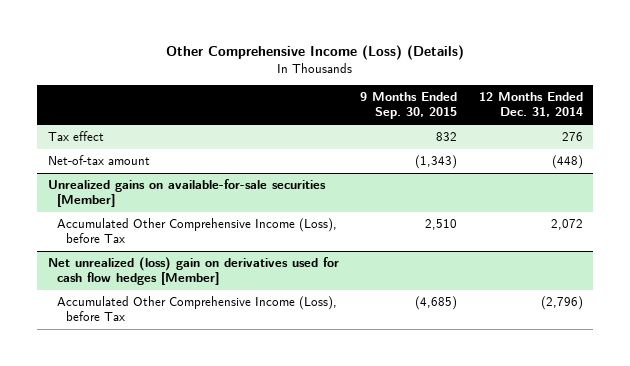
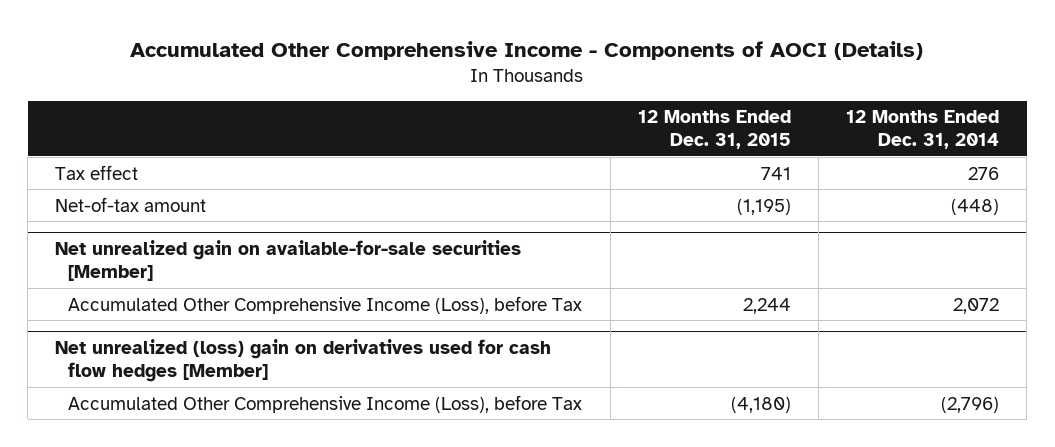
[166,44,465,60] Other Comprehensive Income (Loss) (Details) -> [130,40,924,60] Accumulated Other Comprehensive Income - Components of AOCI (Details)
[360,92,458,120] 9 Months Ended Sep. 30, 2015 -> none
none -> [637,110,791,149] 12 Months Ended Dec. 31, 2015
[47,179,326,208] Unrealized gains on available-for-sale securities [Member] -> [55,239,522,281] Net unrealized gain on available-for-sale securities [Member]

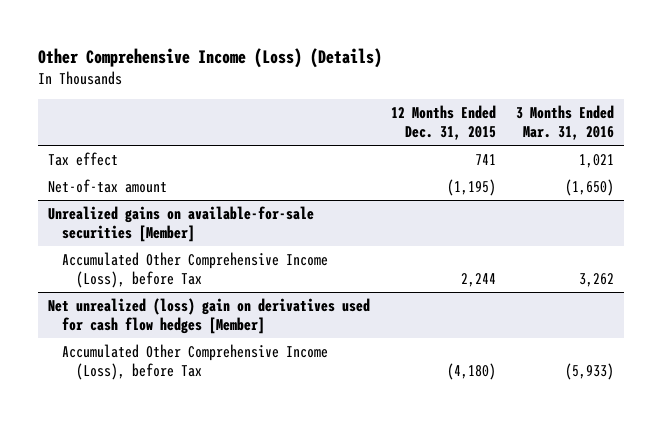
[130,40,924,60] Accumulated Other Comprehensive Income - Components of AOCI (Details) -> [38,47,383,68] Other Comprehensive Income (Loss) (Details)
[846,110,1000,149] 12 Months Ended Dec. 31, 2014 -> none
none -> [515,105,614,140] 3 Months Ended Mar. 31, 2016
[55,239,522,281] Net unrealized gain on available-for-sale securities [Member] -> [48,206,315,242] Unrealized gains on available-for-sale securities [Member]

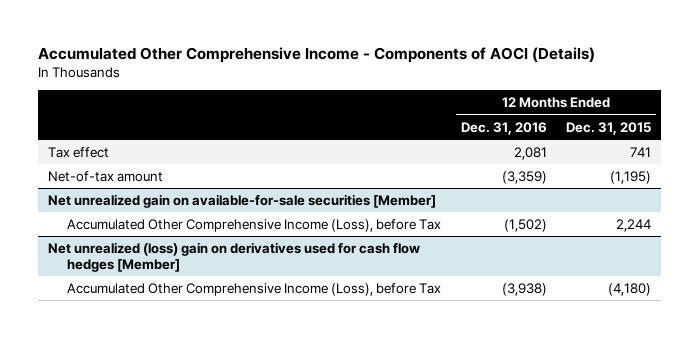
[38,47,383,68] Other Comprehensive Income (Loss) (Details) -> [38,47,596,64] Accumulated Other Comprehensive Income - Components of AOCI (Details)
[515,105,614,140] 3 Months Ended Mar. 31, 2016 -> none
none -> [460,121,547,135] Dec. 31, 2016
[48,206,315,242] Unrealized gains on available-for-sale securities [Member] -> [48,193,437,208] Net unrealized gain on available-for-sale securities [Member]

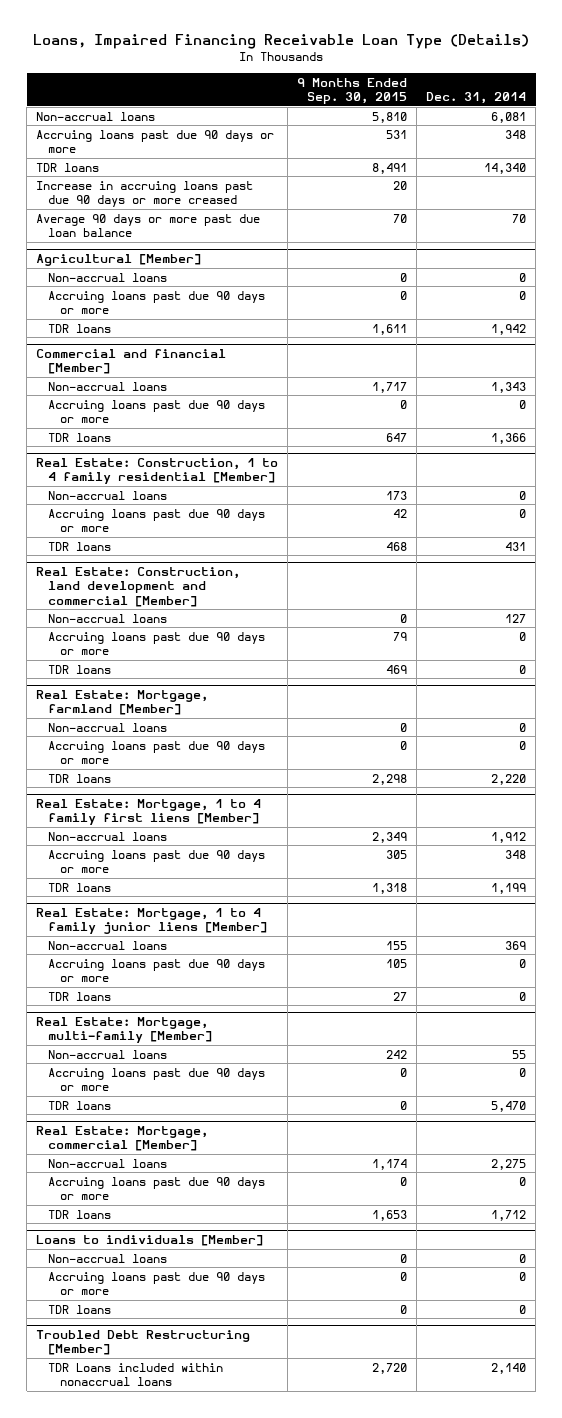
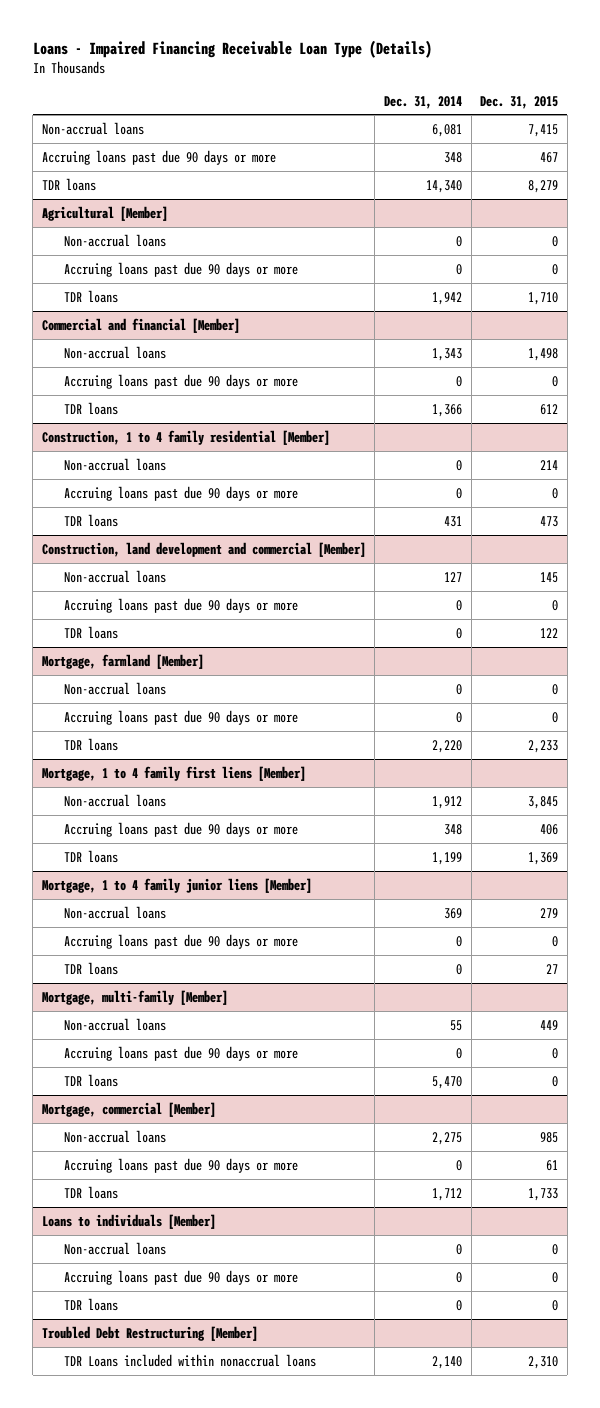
[33,34,530,50] Loans, Impaired Financing Receivable Loan Type (Details) -> [32,40,432,59] Loans - Impaired Financing Receivable Loan Type (Details)
[297,77,408,105] 9 Months Ended Sep. 30, 2015 -> none
none -> [480,95,559,109] Dec. 31, 2015
[36,180,254,208] Increase in accruing loans past due 90 days or more creased -> none
[36,213,261,238] Average 90 days or more past due loan balance -> none
[36,457,279,485] Real Estate: Construction, 1 to 4 family residential [Member] -> [41,429,330,445] Construction, 1 to 4 family residential [Member]
[36,566,241,607] Real Estate: Construction, land development and commercial [Member] -> [41,541,366,557] Construction, land development and commercial [Member]
[36,689,209,716] Real Estate: Mortgage, farmland [Member] -> [41,653,204,669] Mortgage, farmland [Member]
[36,798,262,826] Real Estate: Mortgage, 1 to 4 family first liens [Member] -> [41,765,306,781] Mortgage, 1 to 4 family first liens [Member]
[36,907,268,935] Real Estate: Mortgage, 1 to 4 family junior liens [Member] -> [41,877,312,893] Mortgage, 1 to 4 family junior liens [Member]
[36,1016,213,1044] Real Estate: Mortgage, multi-family [Member] -> [41,989,228,1005] Mortgage, multi-family [Member]
[36,1125,209,1152] Real Estate: Mortgage, commercial [Member] -> [41,1101,216,1117] Mortgage, commercial [Member]

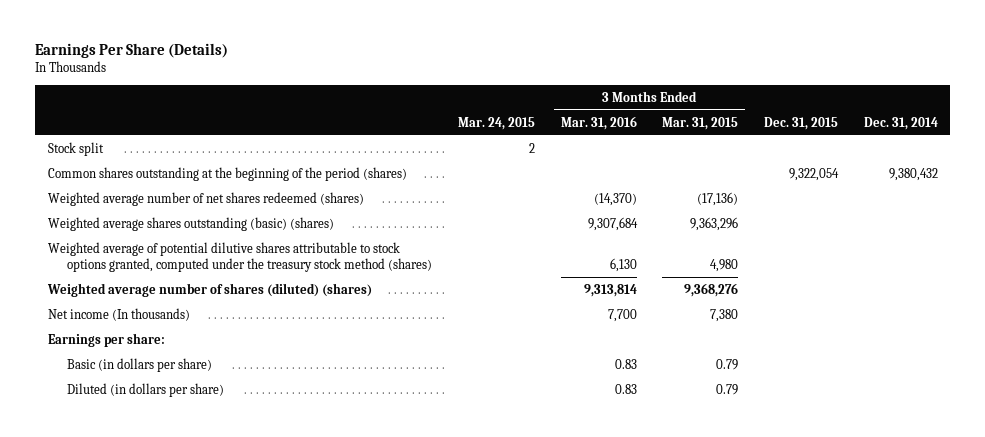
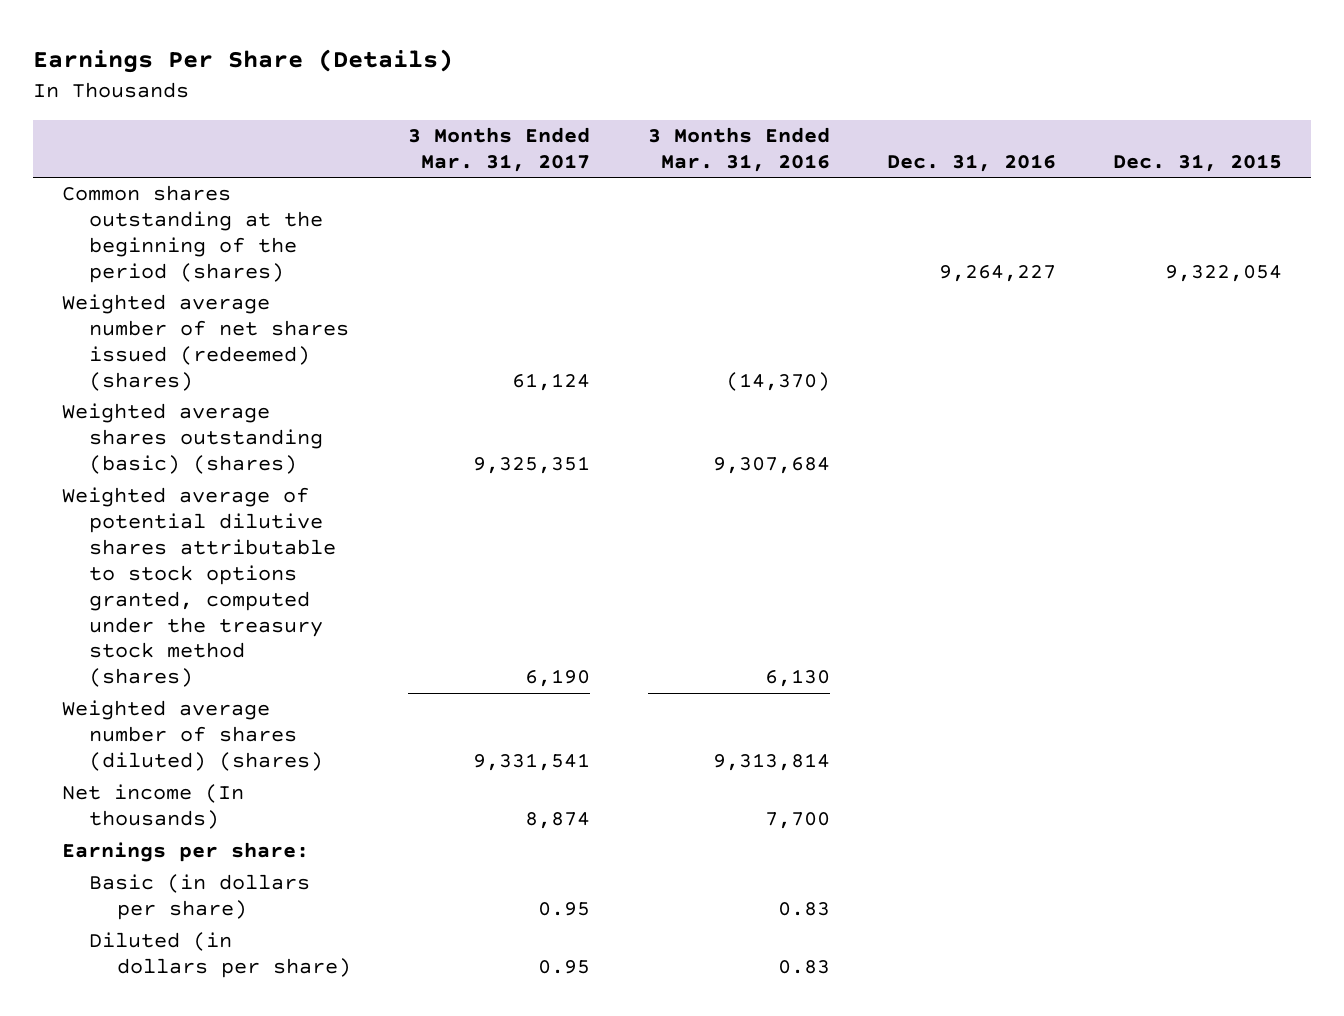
[457,116,535,130] Mar. 24, 2015 -> none
[662,116,739,130] Mar. 31, 2015 -> none
[863,116,938,130] Dec. 31, 2014 -> none
none -> [408,126,591,172] 3 Months Ended Mar. 31, 2017
none -> [886,153,1056,172] Dec. 31, 2016
[47,141,104,156] Stock split -> none
[47,191,364,206] Weighted average number of net shares redeemed (shares) -> [61,294,350,391] Weighted average number of net shares issued (redeemed) (shares)

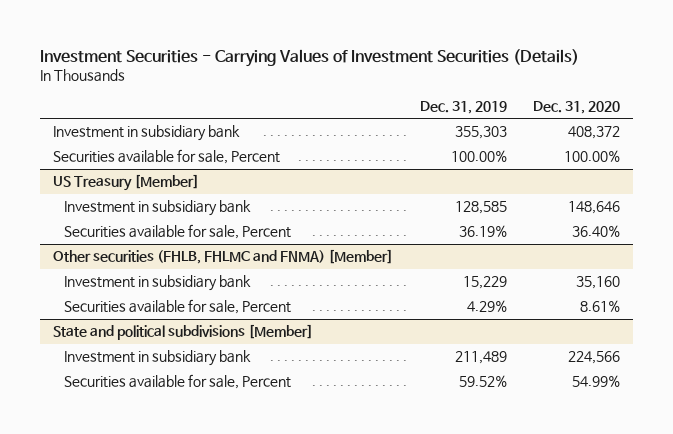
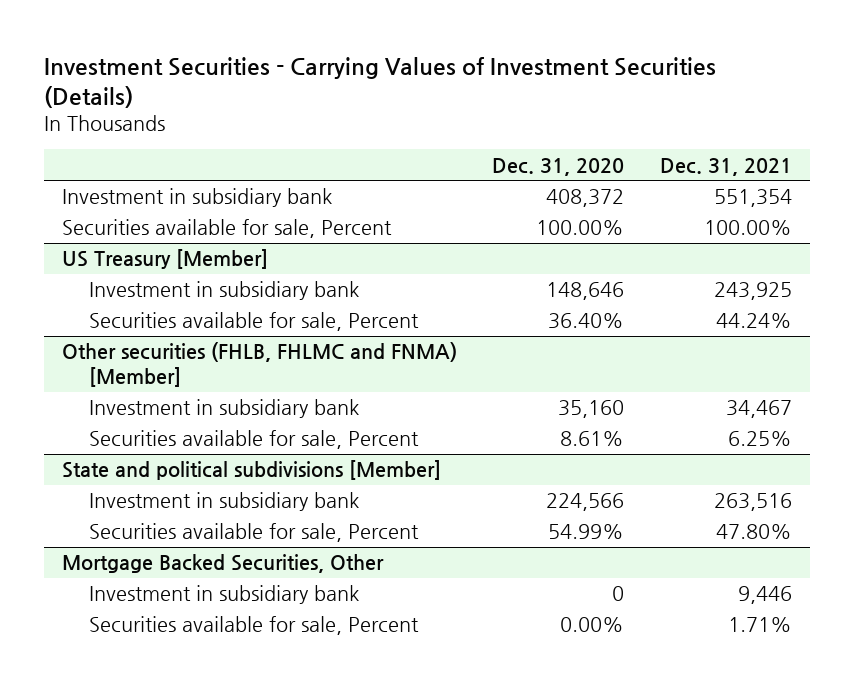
[419,100,507,114] Dec. 31, 2019 -> none
none -> [660,157,793,176] Dec. 31, 2021
none -> [61,554,384,574] Mortgage Backed Securities, Other
none -> [88,585,359,605] Investment in subsidiary bank
none -> [88,616,419,636] Securities available for sale, Percent

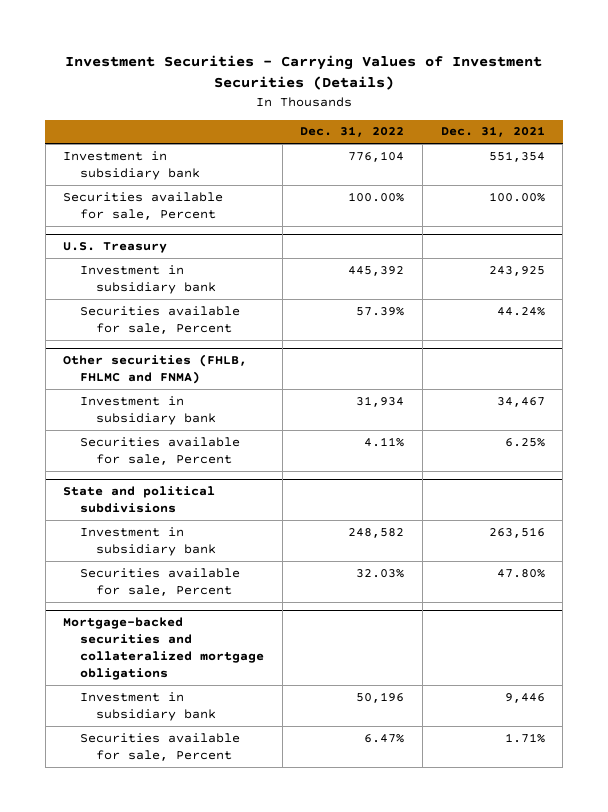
[492,157,625,176] Dec. 31, 2020 -> none
none -> [300,126,405,138] Dec. 31, 2022
[61,249,268,270] US Treasury [Member] -> [63,242,168,254] U.S. Treasury
[61,342,457,387] Other securities (FHLB, FHLMC and FNMA) [Member] -> [63,354,248,385] Other securities (FHLB, FHLMC and FNMA)
[61,460,441,481] State and political subdivisions [Member] -> [63,486,216,514] State and political subdivisions
[61,554,384,574] Mortgage Backed Securities, Other -> [63,617,264,681] Mortgage-backed securities and collateralized mortgage obligations

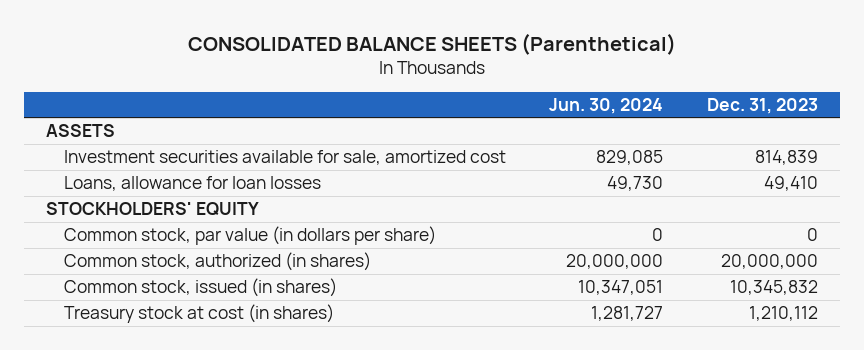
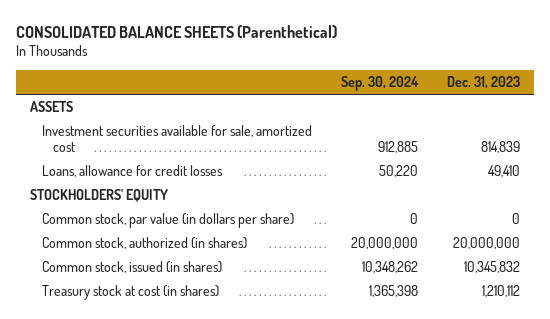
[549,97,664,114] Jun. 30, 2024 -> none
none -> [340,76,419,92] Sep. 30, 2024
[63,176,321,192] Loans, allowance for loan losses -> [41,165,223,178] Loans, allowance for credit losses

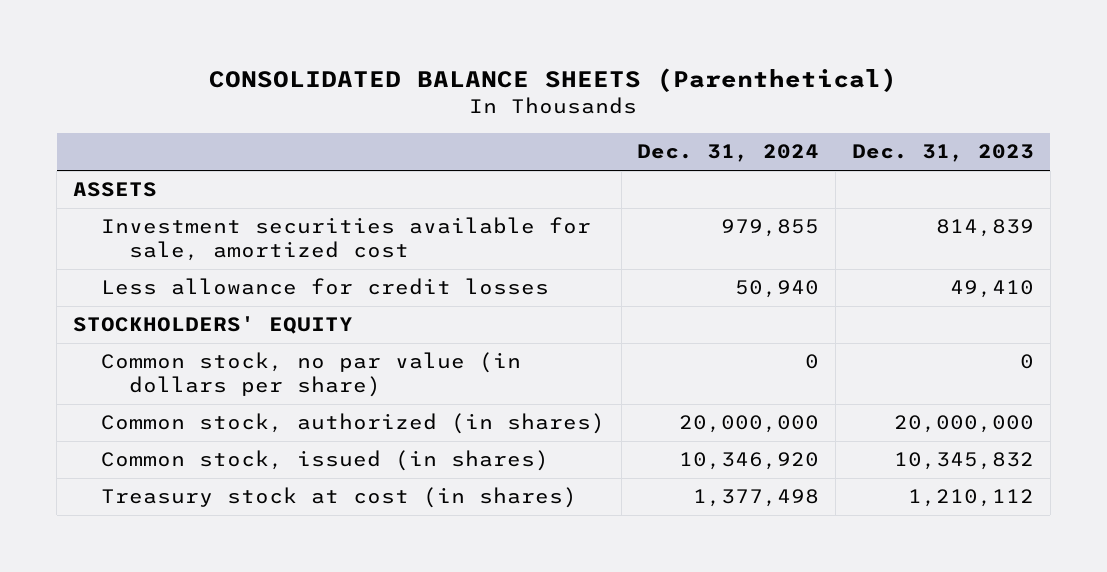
[340,76,419,92] Sep. 30, 2024 -> none
none -> [637,144,820,163] Dec. 31, 2024
[41,165,223,178] Loans, allowance for credit losses -> [100,278,549,296] Less allowance for credit losses
[41,213,294,229] Common stock, par value (in dollars per share) -> [100,352,521,398] Common stock, no par value (in dollars per share)

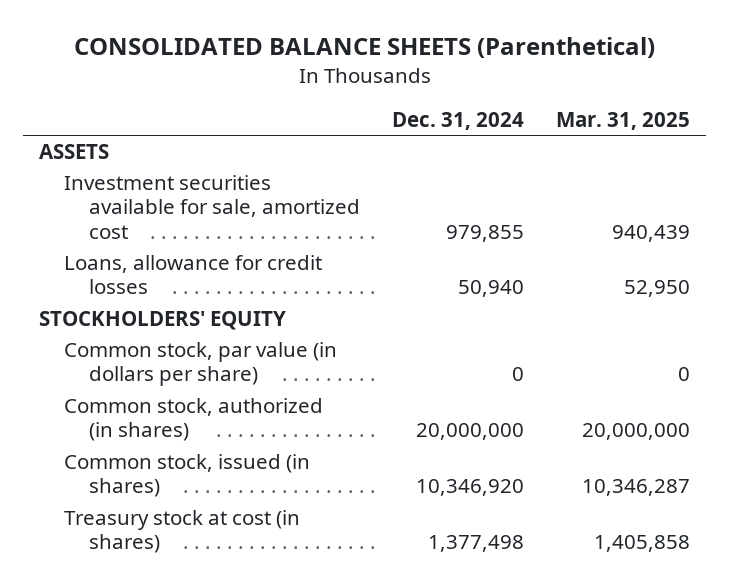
[851,144,1034,163] Dec. 31, 2023 -> none
none -> [556,111,691,130] Mar. 31, 2025
[100,278,549,296] Less allowance for credit losses -> [63,255,322,295] Loans, allowance for credit losses
[100,352,521,398] Common stock, no par value (in dollars per share) -> [63,342,337,387] Common stock, par value (in dollars per share)

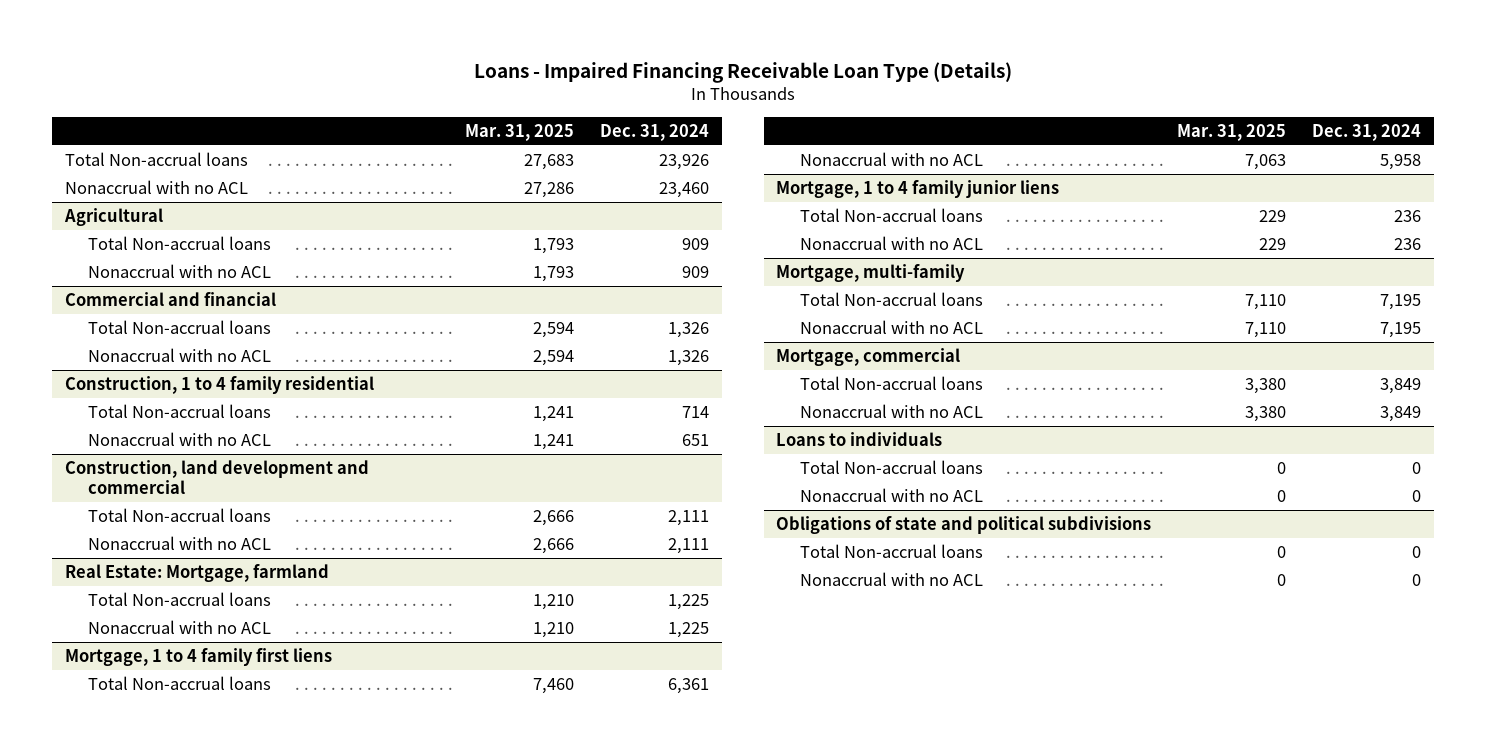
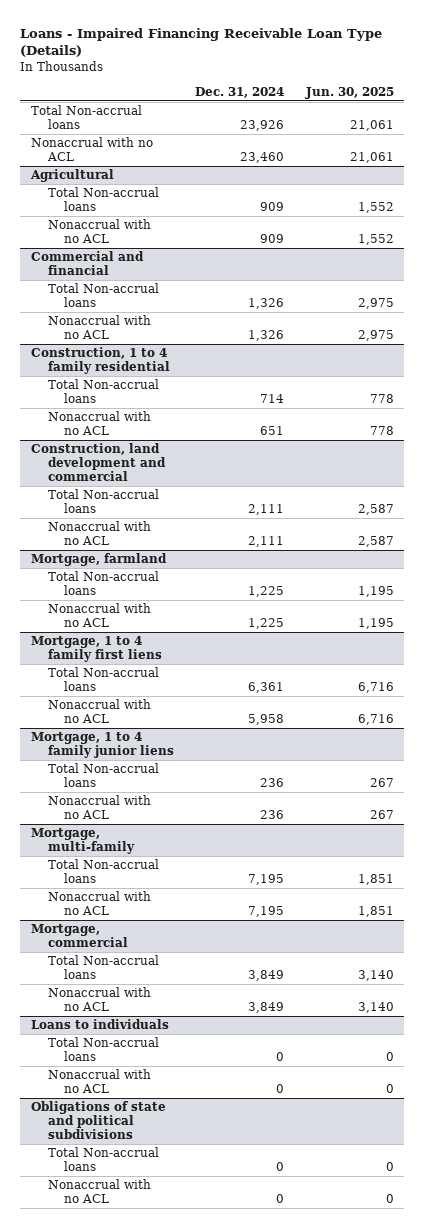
[465,123,575,141] Mar. 31, 2025 -> none
none -> [304,86,394,99] Jun. 30, 2025
[64,563,329,582] Real Estate: Mortgage, farmland -> [30,553,167,567] Mortgage, farmland

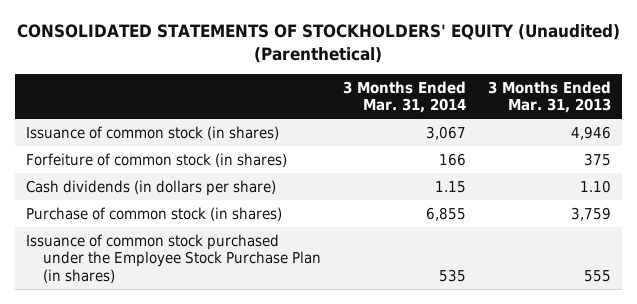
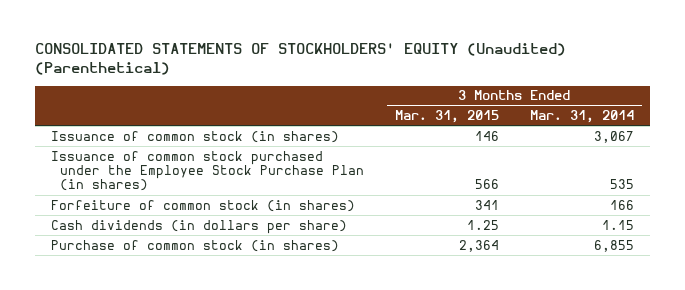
[487,80,611,114] 3 Months Ended Mar. 31, 2013 -> none
none -> [394,109,499,123] Mar. 31, 2015
[26,233,321,283] Issuance of common stock purchased under the Employee Stock Purchase Plan (in shares) -> [50,150,364,192] Issuance of common stock purchased under the Employee Stock Purchase Plan (in shares)

